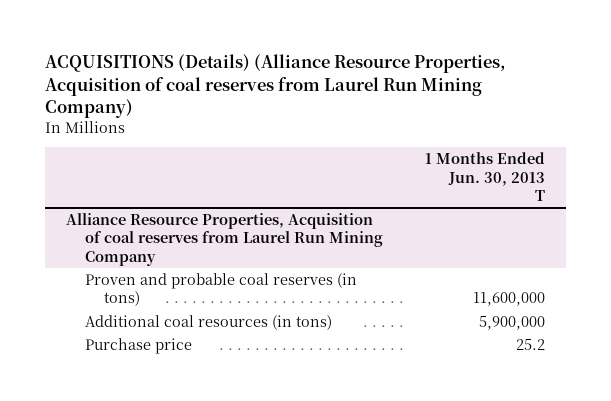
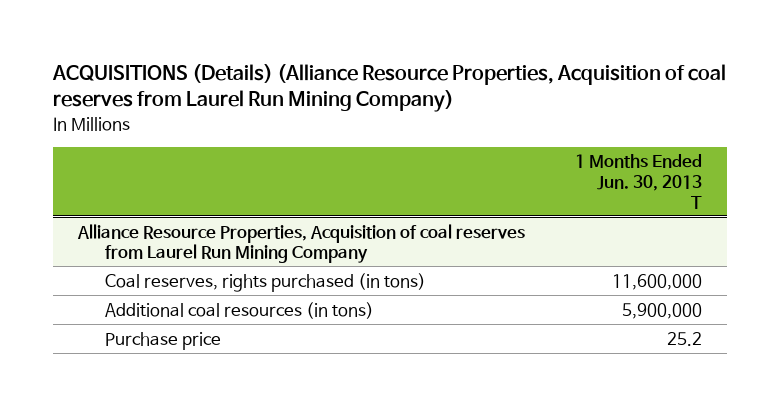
[85,272,358,307] Proven and probable coal reserves (in tons) -> [105,272,427,292] Coal reserves, rights purchased (in tons)

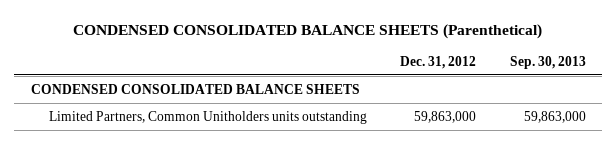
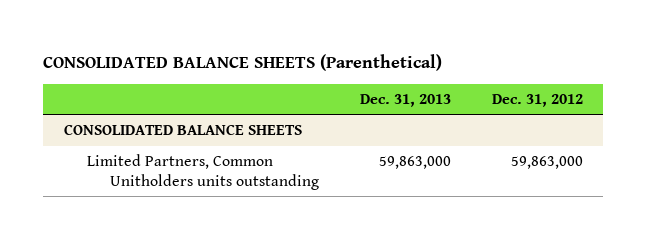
[73,23,543,39] CONDENSED CONSOLIDATED BALANCE SHEETS (Parenthetical) -> [43,53,443,71] CONSOLIDATED BALANCE SHEETS (Parenthetical)
[509,55,586,69] Sep. 30, 2013 -> none
none -> [360,93,452,107] Dec. 31, 2013
[30,83,360,94] CONDENSED CONSOLIDATED BALANCE SHEETS -> [63,124,302,136] CONSOLIDATED BALANCE SHEETS

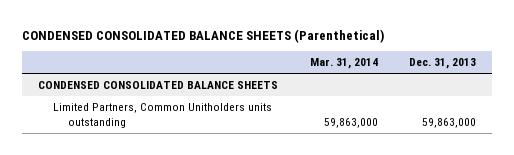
[43,53,443,71] CONSOLIDATED BALANCE SHEETS (Parenthetical) -> [21,28,384,43] CONDENSED CONSOLIDATED BALANCE SHEETS (Parenthetical)
[492,93,584,107] Dec. 31, 2012 -> none
none -> [309,58,378,70] Mar. 31, 2014
[63,124,302,136] CONSOLIDATED BALANCE SHEETS -> [37,81,278,90] CONDENSED CONSOLIDATED BALANCE SHEETS

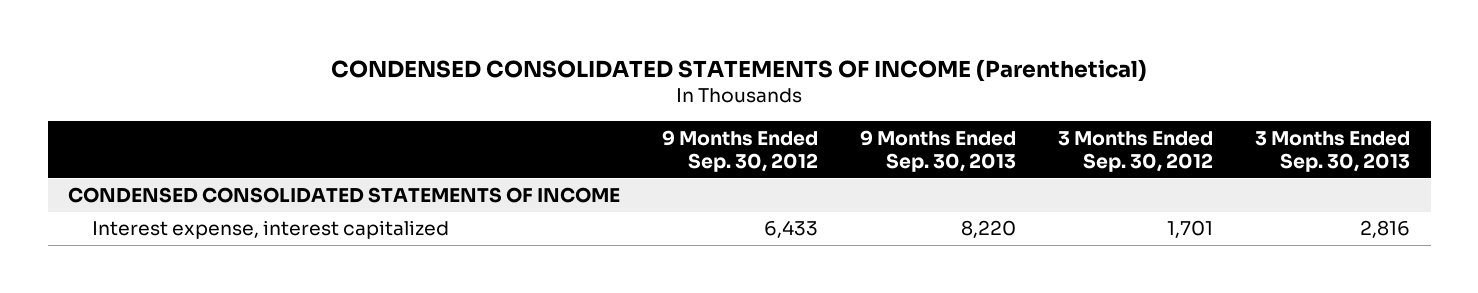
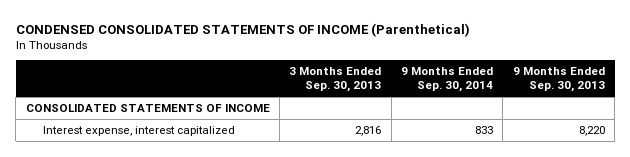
[662,129,819,173] 9 Months Ended Sep. 30, 2012 -> none
[1058,130,1214,173] 3 Months Ended Sep. 30, 2012 -> none
none -> [401,67,494,93] 9 Months Ended Sep. 30, 2014
[68,187,621,204] CONDENSED CONSOLIDATED STATEMENTS OF INCOME -> [25,103,270,112] CONSOLIDATED STATEMENTS OF INCOME

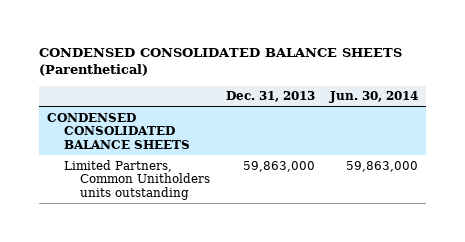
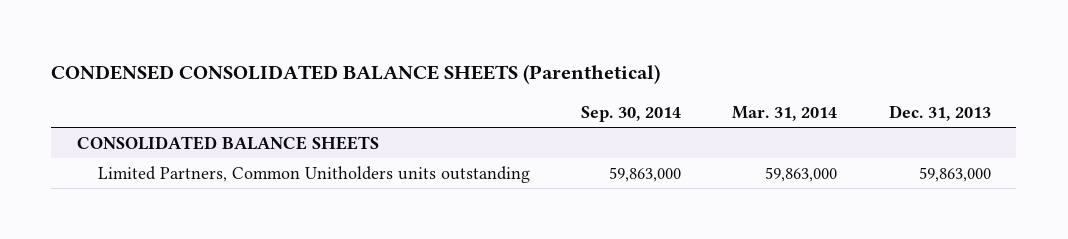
[329,91,419,104] Jun. 30, 2014 -> none
none -> [581,106,682,123] Sep. 30, 2014
none -> [732,106,838,122] Mar. 31, 2014
[46,112,190,150] CONDENSED CONSOLIDATED BALANCE SHEETS -> [77,135,380,150] CONSOLIDATED BALANCE SHEETS

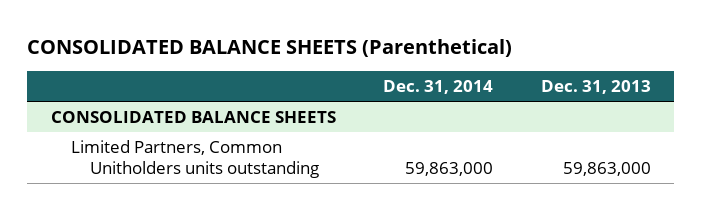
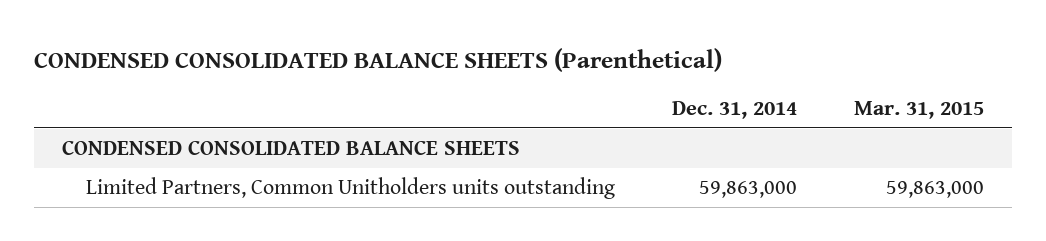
[27,39,513,58] CONSOLIDATED BALANCE SHEETS (Parenthetical) -> [33,47,722,72] CONDENSED CONSOLIDATED BALANCE SHEETS (Parenthetical)
[540,80,651,95] Dec. 31, 2013 -> none
none -> [853,101,984,120] Mar. 31, 2015
[51,110,337,123] CONSOLIDATED BALANCE SHEETS -> [62,140,521,156] CONDENSED CONSOLIDATED BALANCE SHEETS

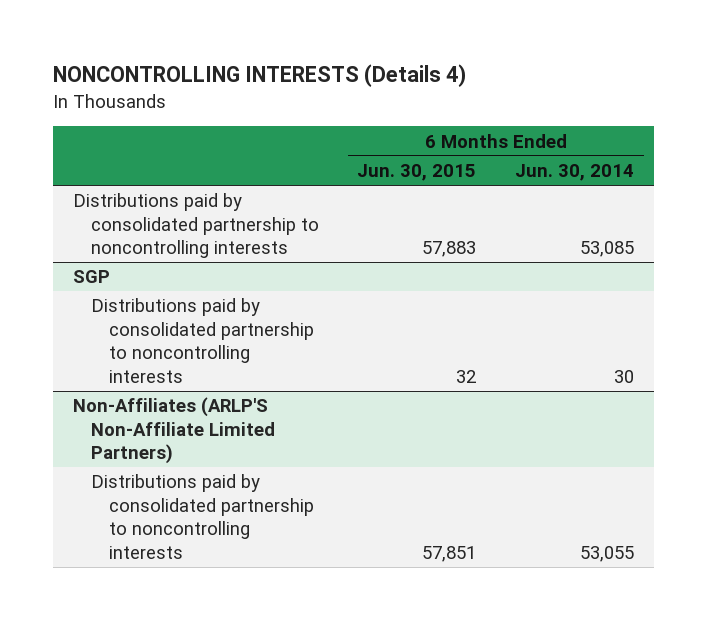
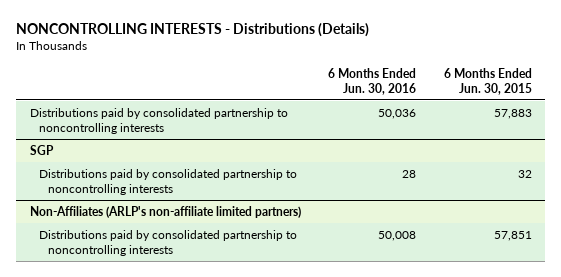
[53,64,467,88] NONCONTROLLING INTERESTS (Details 4) -> [15,23,369,38] NONCONTROLLING INTERESTS - Distributions (Details)
[515,164,635,182] Jun. 30, 2014 -> none
none -> [328,67,417,95] 6 Months Ended Jun. 30, 2016
[72,397,275,465] Non-Affiliates (ARLP'S Non-Affiliate Limited Partners) -> [29,205,301,218] Non-Affiliates (ARLP's non-affiliate limited partners)

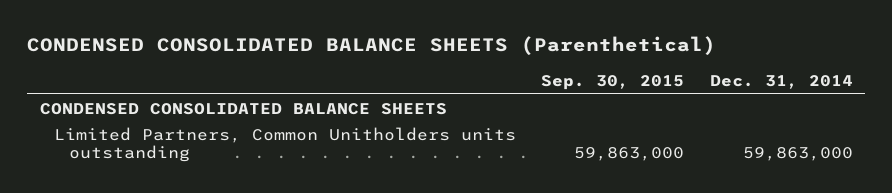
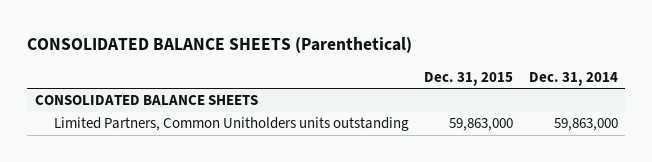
[27,36,717,56] CONDENSED CONSOLIDATED BALANCE SHEETS (Parenthetical) -> [26,37,412,54] CONSOLIDATED BALANCE SHEETS (Parenthetical)
[541,74,685,90] Sep. 30, 2015 -> none
none -> [424,71,514,86] Dec. 31, 2015
[39,102,447,115] CONDENSED CONSOLIDATED BALANCE SHEETS -> [34,95,258,106] CONSOLIDATED BALANCE SHEETS

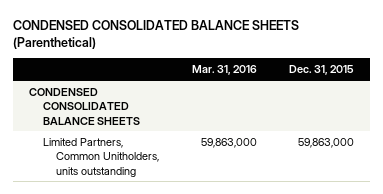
[26,37,412,54] CONSOLIDATED BALANCE SHEETS (Parenthetical) -> [13,20,300,50] CONDENSED CONSOLIDATED BALANCE SHEETS (Parenthetical)
[528,71,618,86] Dec. 31, 2014 -> none
none -> [191,65,257,76] Mar. 31, 2016
[34,95,258,106] CONSOLIDATED BALANCE SHEETS -> [29,87,140,125] CONDENSED CONSOLIDATED BALANCE SHEETS
[53,117,409,132] Limited Partners, Common Unitholders units outstanding -> [42,137,160,177] Limited Partners, Common Unitholders, units outstanding

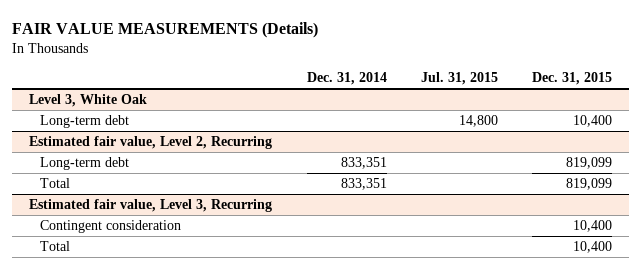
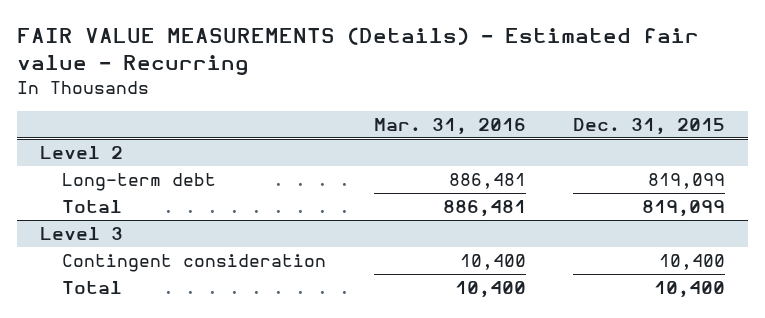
[12,21,319,38] FAIR VALUE MEASUREMENTS (Details) -> [16,27,699,76] FAIR VALUE MEASUREMENTS (Details) - Estimated fair value - Recurring
[306,71,387,85] Dec. 31, 2014 -> none
[420,71,498,85] Jul. 31, 2015 -> none
none -> [373,117,526,135] Mar. 31, 2016
[29,94,148,108] Level 3, White Oak -> none
[40,115,130,129] Long-term debt -> none
[29,136,273,150] Estimated fair value, Level 2, Recurring -> none
none -> [40,146,124,160] Level 2
[29,199,273,213] Estimated fair value, Level 3, Recurring -> none
none -> [40,227,124,241] Level 3

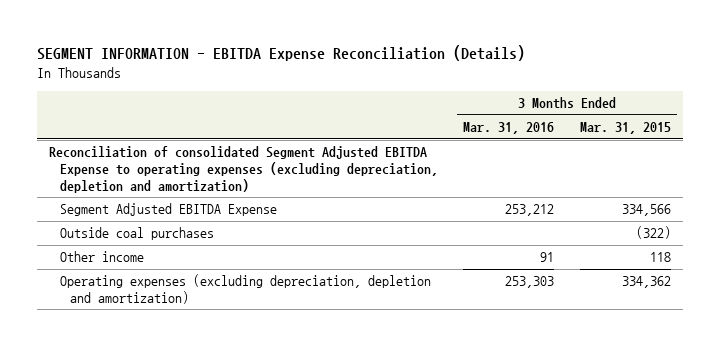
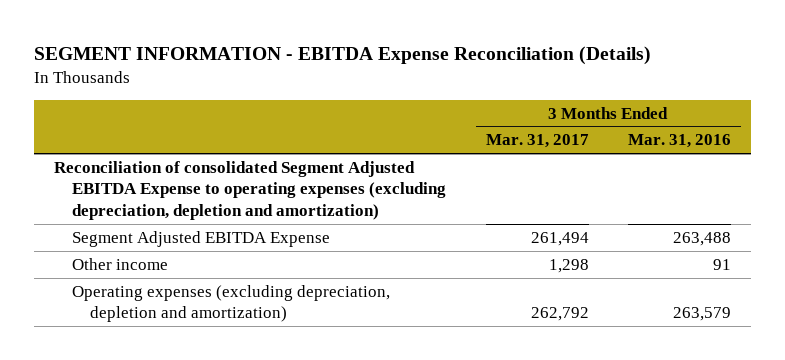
[579,122,671,135] Mar. 31, 2015 -> none
none -> [485,134,589,149] Mar. 31, 2017
[59,227,214,241] Outside coal purchases -> none
[505,204,555,217] 253,212 -> [673,231,732,246] 263,488
[505,276,555,289] 253,303 -> [673,307,732,322] 263,579

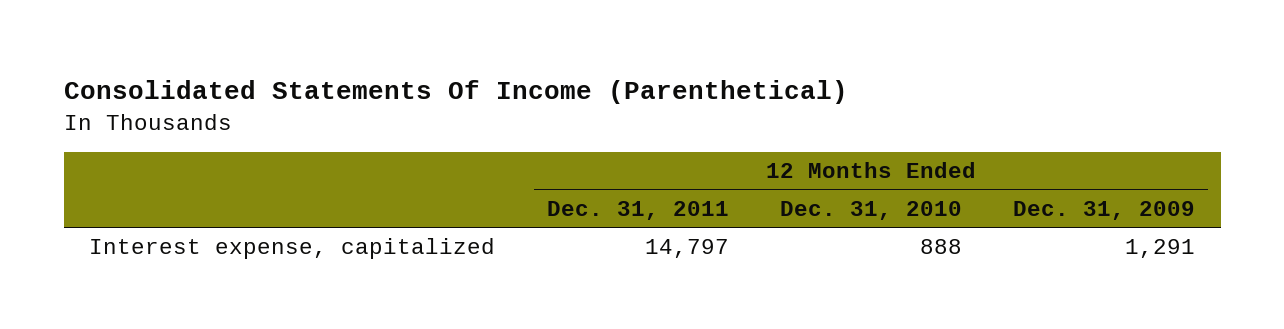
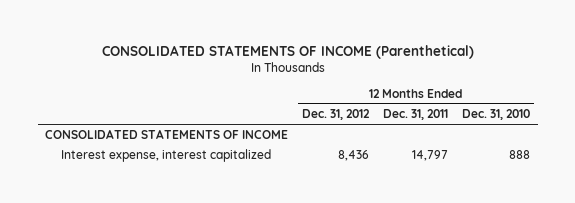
[63,80,848,105] Consolidated Statements Of Income (Parenthetical) -> [101,44,474,59] CONSOLIDATED STATEMENTS OF INCOME (Parenthetical)
[1012,200,1195,220] Dec. 31, 2009 -> none
none -> [301,109,370,121] Dec. 31, 2012
none -> [44,129,288,140] CONSOLIDATED STATEMENTS OF INCOME
[89,238,496,260] Interest expense, capitalized -> [61,149,272,163] Interest expense, interest capitalized

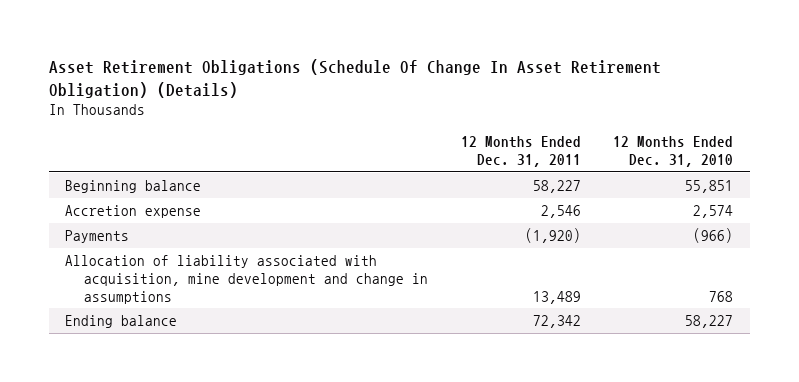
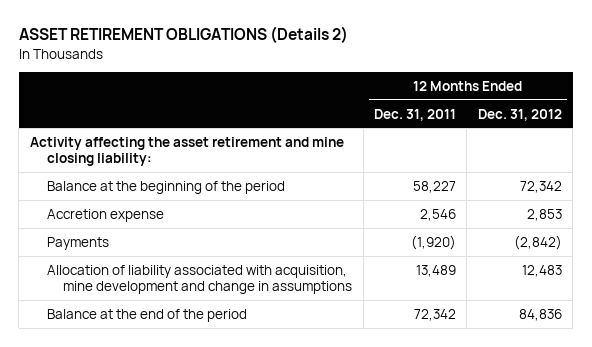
[48,58,661,98] Asset Retirement Obligations (Schedule Of Change In Asset Retirement Obligation) (Details) -> [18,26,348,44] ASSET RETIREMENT OBLIGATIONS (Details 2)
[613,136,734,167] 12 Months Ended Dec. 31, 2010 -> none
none -> [477,108,562,121] Dec. 31, 2012
none -> [29,136,344,167] Activity affecting the asset retirement and mine closing liability:
[65,179,202,193] Beginning balance -> [46,180,285,194] Balance at the beginning of the period
[65,314,178,328] Ending balance -> [46,308,247,322] Balance at the end of the period

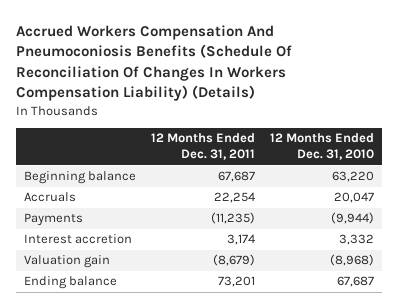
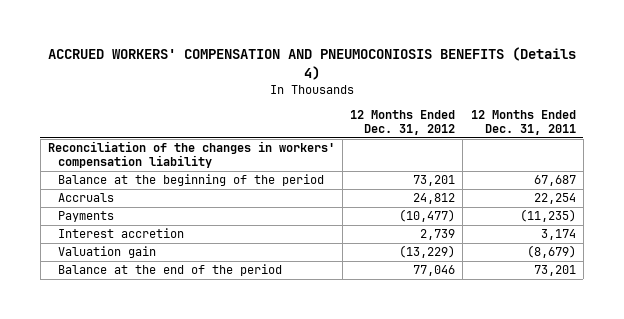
[15,25,292,102] Accrued Workers Compensation And Pneumoconiosis Benefits (Schedule Of Reconciliation Of Changes In Workers Compensation Liability) (Details) -> [47,46,576,80] ACCRUED WORKERS' COMPENSATION AND PNEUMOCONIOSIS BENEFITS (Details 4)
[270,133,375,161] 12 Months Ended Dec. 31, 2010 -> none
none -> [350,110,456,136] 12 Months Ended Dec. 31, 2012
none -> [47,141,335,169] Reconciliation of the changes in workers' compensation liability
[23,171,136,185] Beginning balance -> [58,174,325,187] Balance at the beginning of the period
[23,276,117,290] Ending balance -> [58,264,283,277] Balance at the end of the period

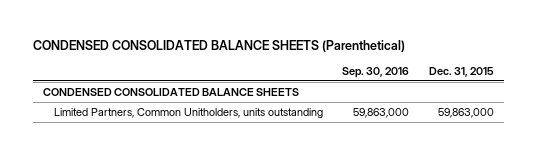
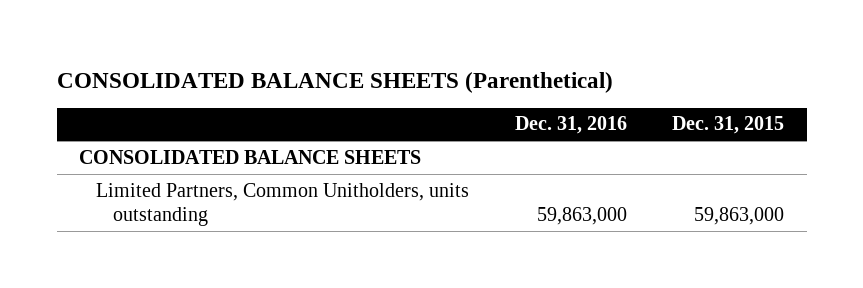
[33,40,406,53] CONDENSED CONSOLIDATED BALANCE SHEETS (Parenthetical) -> [56,71,613,93] CONSOLIDATED BALANCE SHEETS (Parenthetical)
[342,67,410,79] Sep. 30, 2016 -> none
none -> [514,116,627,135] Dec. 31, 2016
[42,87,299,96] CONDENSED CONSOLIDATED BALANCE SHEETS -> [79,149,422,164] CONSOLIDATED BALANCE SHEETS

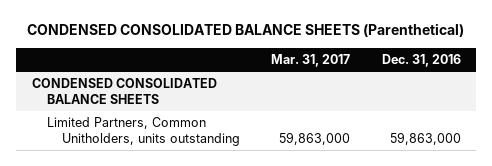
[56,71,613,93] CONSOLIDATED BALANCE SHEETS (Parenthetical) -> [27,23,465,38] CONDENSED CONSOLIDATED BALANCE SHEETS (Parenthetical)
[672,116,785,135] Dec. 31, 2015 -> none
none -> [271,53,351,67] Mar. 31, 2017
[79,149,422,164] CONSOLIDATED BALANCE SHEETS -> [31,78,217,104] CONDENSED CONSOLIDATED BALANCE SHEETS

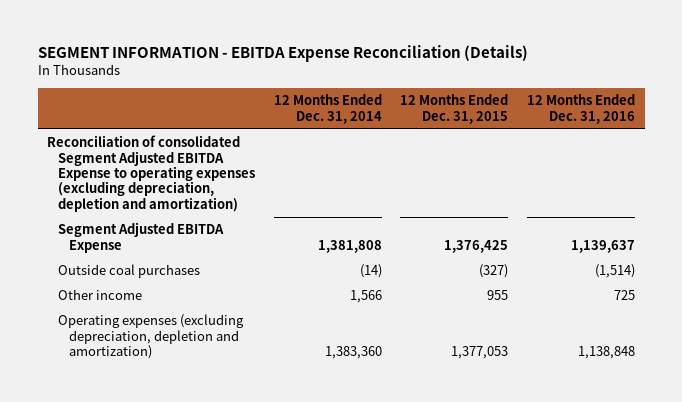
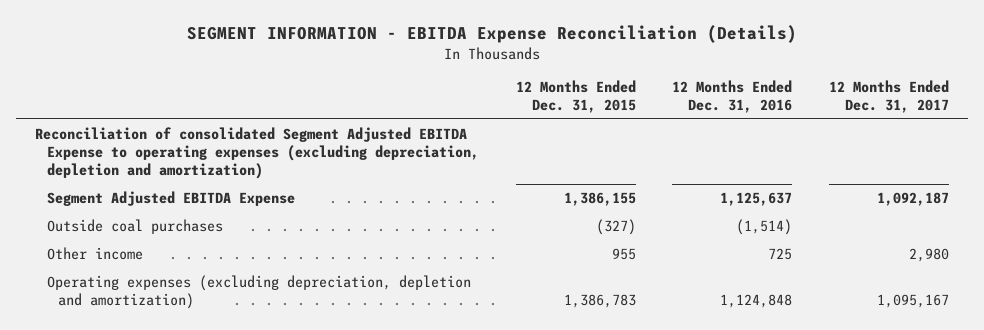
[273,94,382,124] 12 Months Ended Dec. 31, 2014 -> none
none -> [829,80,950,114] 12 Months Ended Dec. 31, 2017
[444,239,509,253] 1,376,425 -> [563,191,636,206] 1,386,155
[571,239,636,253] 1,139,637 -> [720,191,793,206] 1,125,637
[451,346,509,360] 1,377,053 -> [563,293,636,308] 1,386,783
[578,346,636,360] 1,138,848 -> [720,293,793,308] 1,124,848

